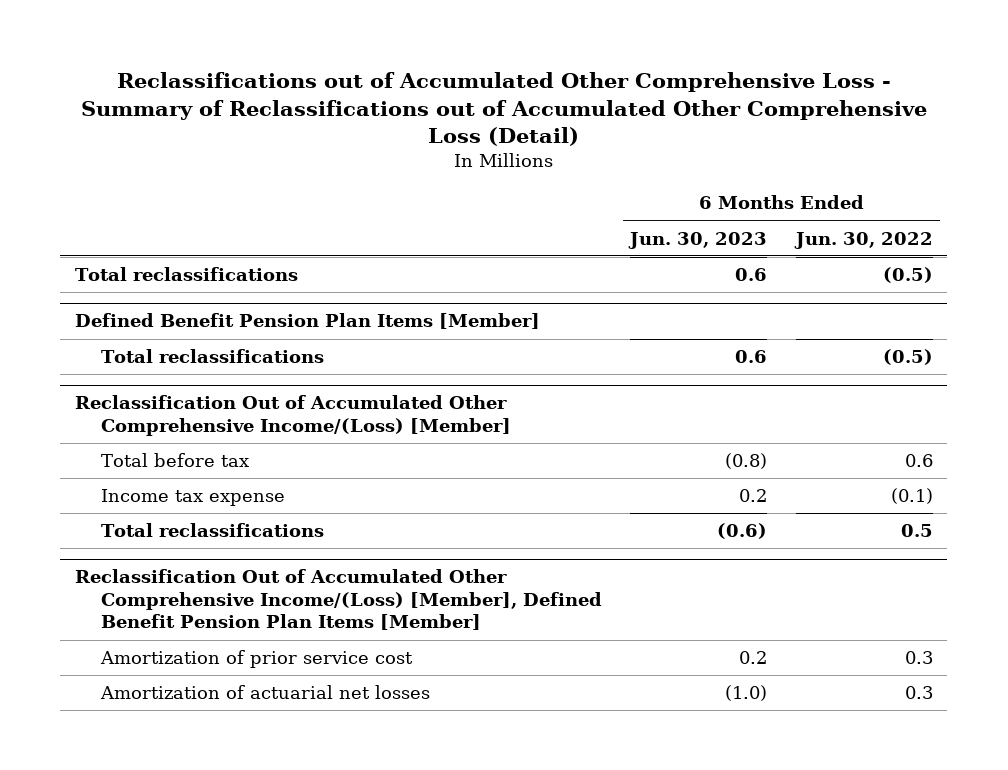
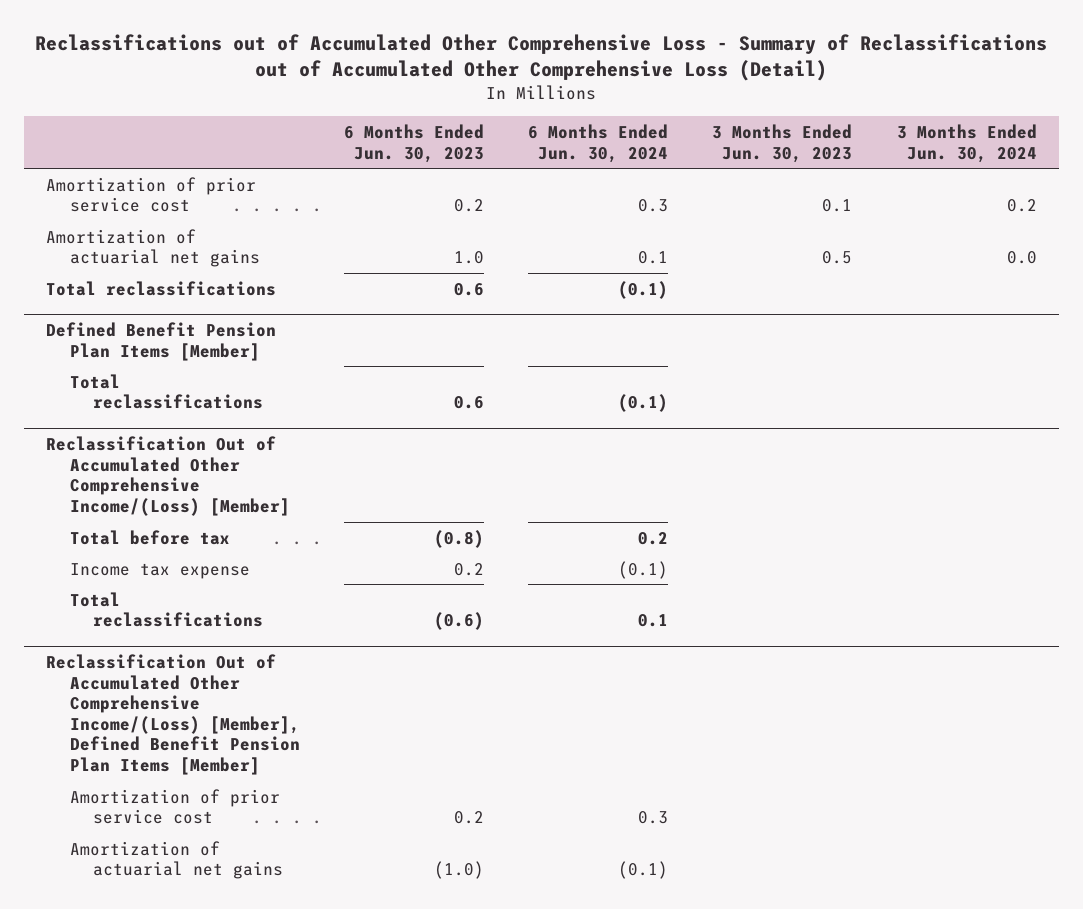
[794,231,934,249] Jun. 30, 2022 -> none
none -> [528,124,669,163] 6 Months Ended Jun. 30, 2024
none -> [712,124,853,163] 3 Months Ended Jun. 30, 2023
none -> [896,124,1037,163] 3 Months Ended Jun. 30, 2024
none -> [45,176,256,213] Amortization of prior service cost
none -> [45,228,260,268] Amortization of actuarial net gains
[99,685,430,700] Amortization of actuarial net losses -> [69,840,284,880] Amortization of actuarial net gains

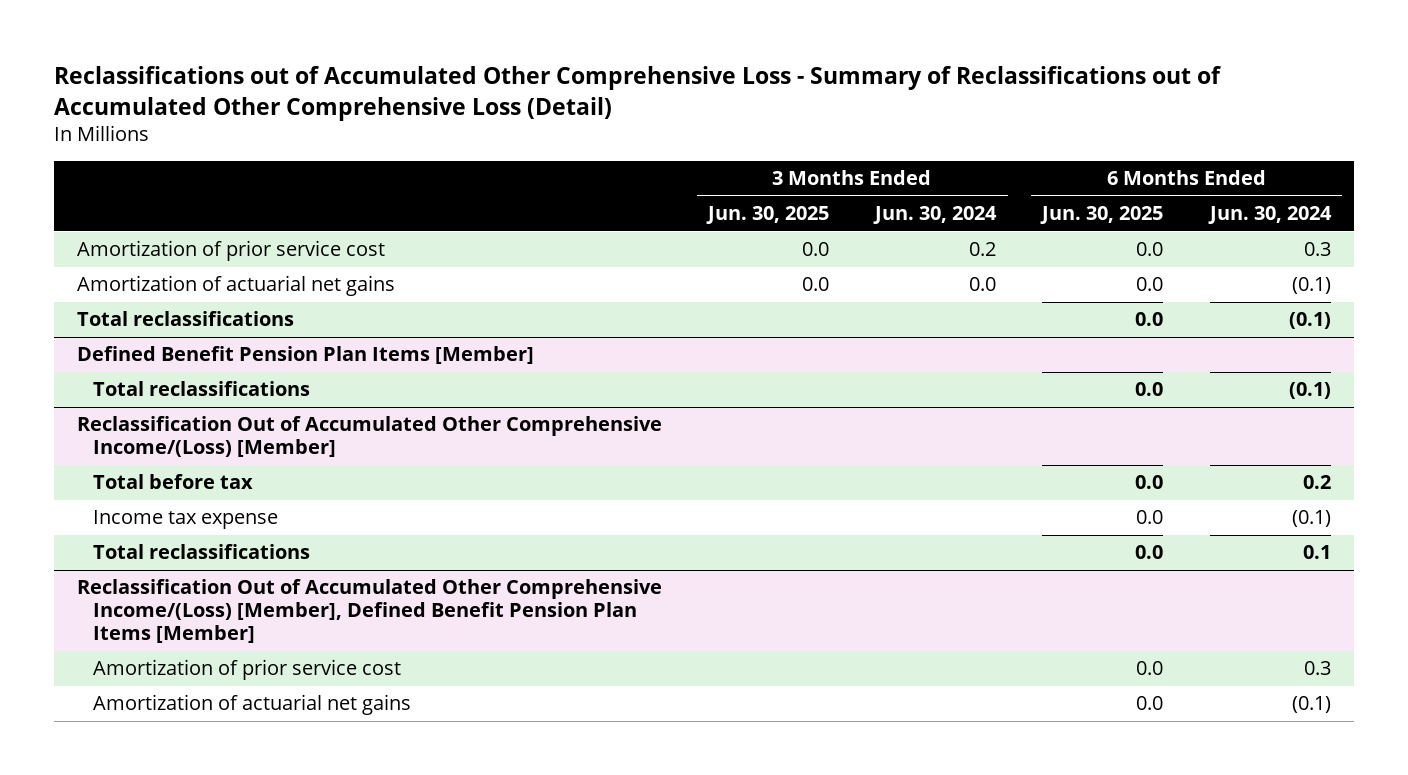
[343,124,484,163] 6 Months Ended Jun. 30, 2023 -> none
[712,124,853,163] 3 Months Ended Jun. 30, 2023 -> none
none -> [706,206,830,225] Jun. 30, 2025
none -> [1040,206,1164,225] Jun. 30, 2025
[638,251,669,265] 0.1 -> [1291,277,1331,295] (0.1)

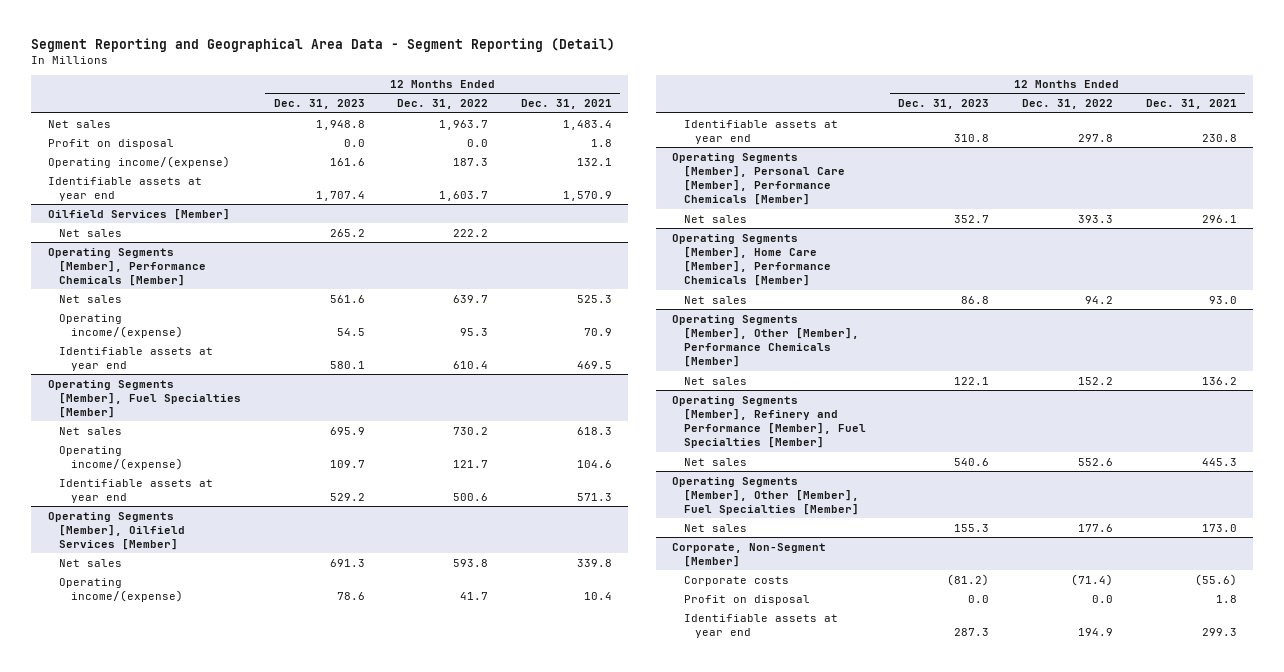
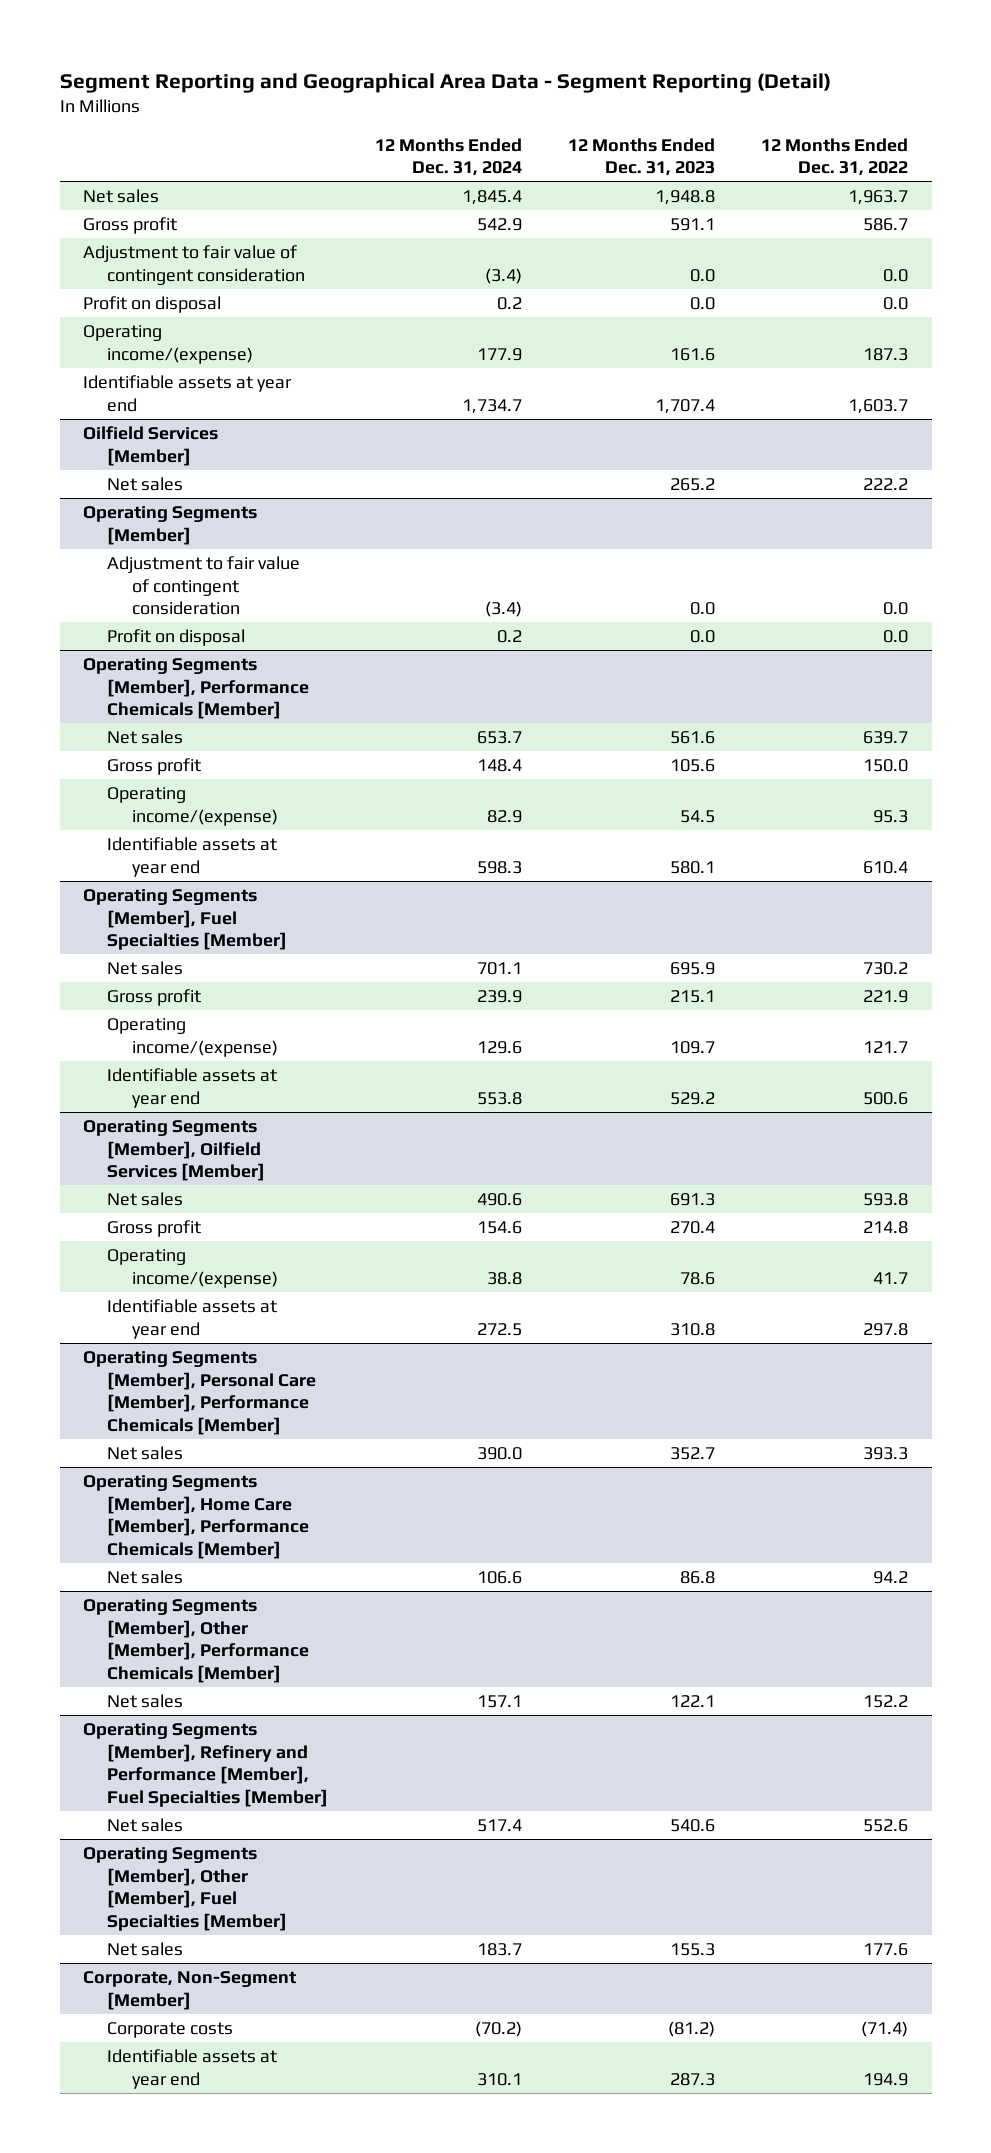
[520,99,612,110] Dec. 31, 2021 -> none
none -> [374,137,522,177] 12 Months Ended Dec. 31, 2024
none -> [82,216,177,234] Gross profit
none -> [82,244,306,285] Adjustment to fair value of contingent consideration
none -> [82,505,257,545] Operating Segments [Member]
none -> [107,555,301,616] Adjustment to fair value of contingent consideration
none -> [107,628,246,646] Profit on disposal
none -> [107,757,202,775] Gross profit
none -> [107,988,202,1006] Gross profit
none -> [107,1219,202,1237] Gross profit
[683,594,810,605] Profit on disposal -> none

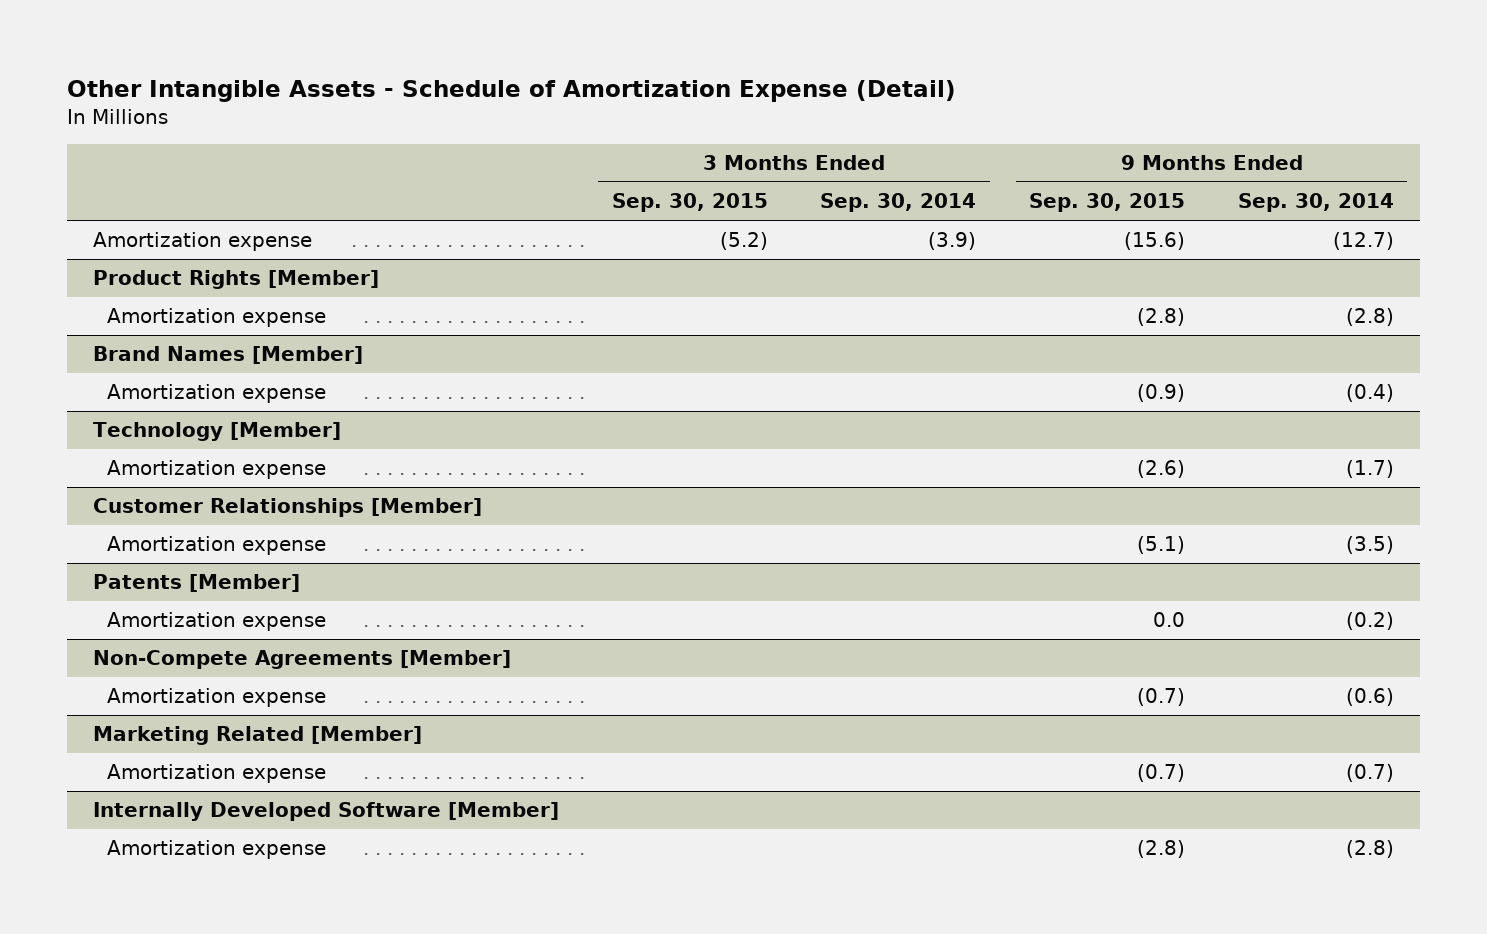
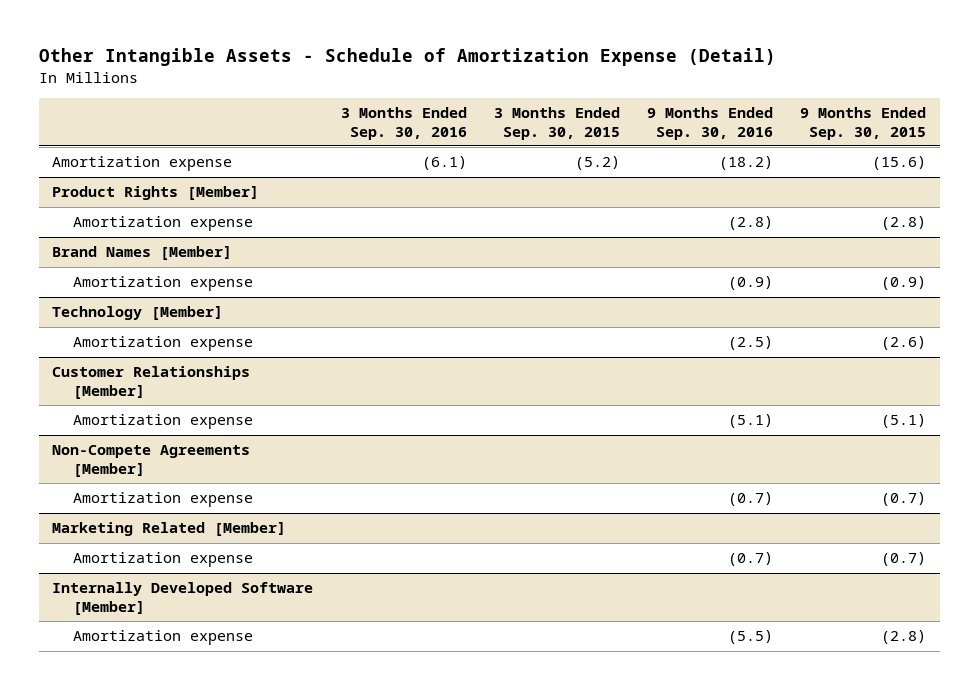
[820,193,977,213] Sep. 30, 2014 -> none
[1237,193,1394,213] Sep. 30, 2014 -> none
none -> [340,106,467,140] 3 Months Ended Sep. 30, 2016
none -> [647,106,774,140] 9 Months Ended Sep. 30, 2016
[92,574,300,593] Patents [Member] -> none
[107,612,327,632] Amortization expense -> none

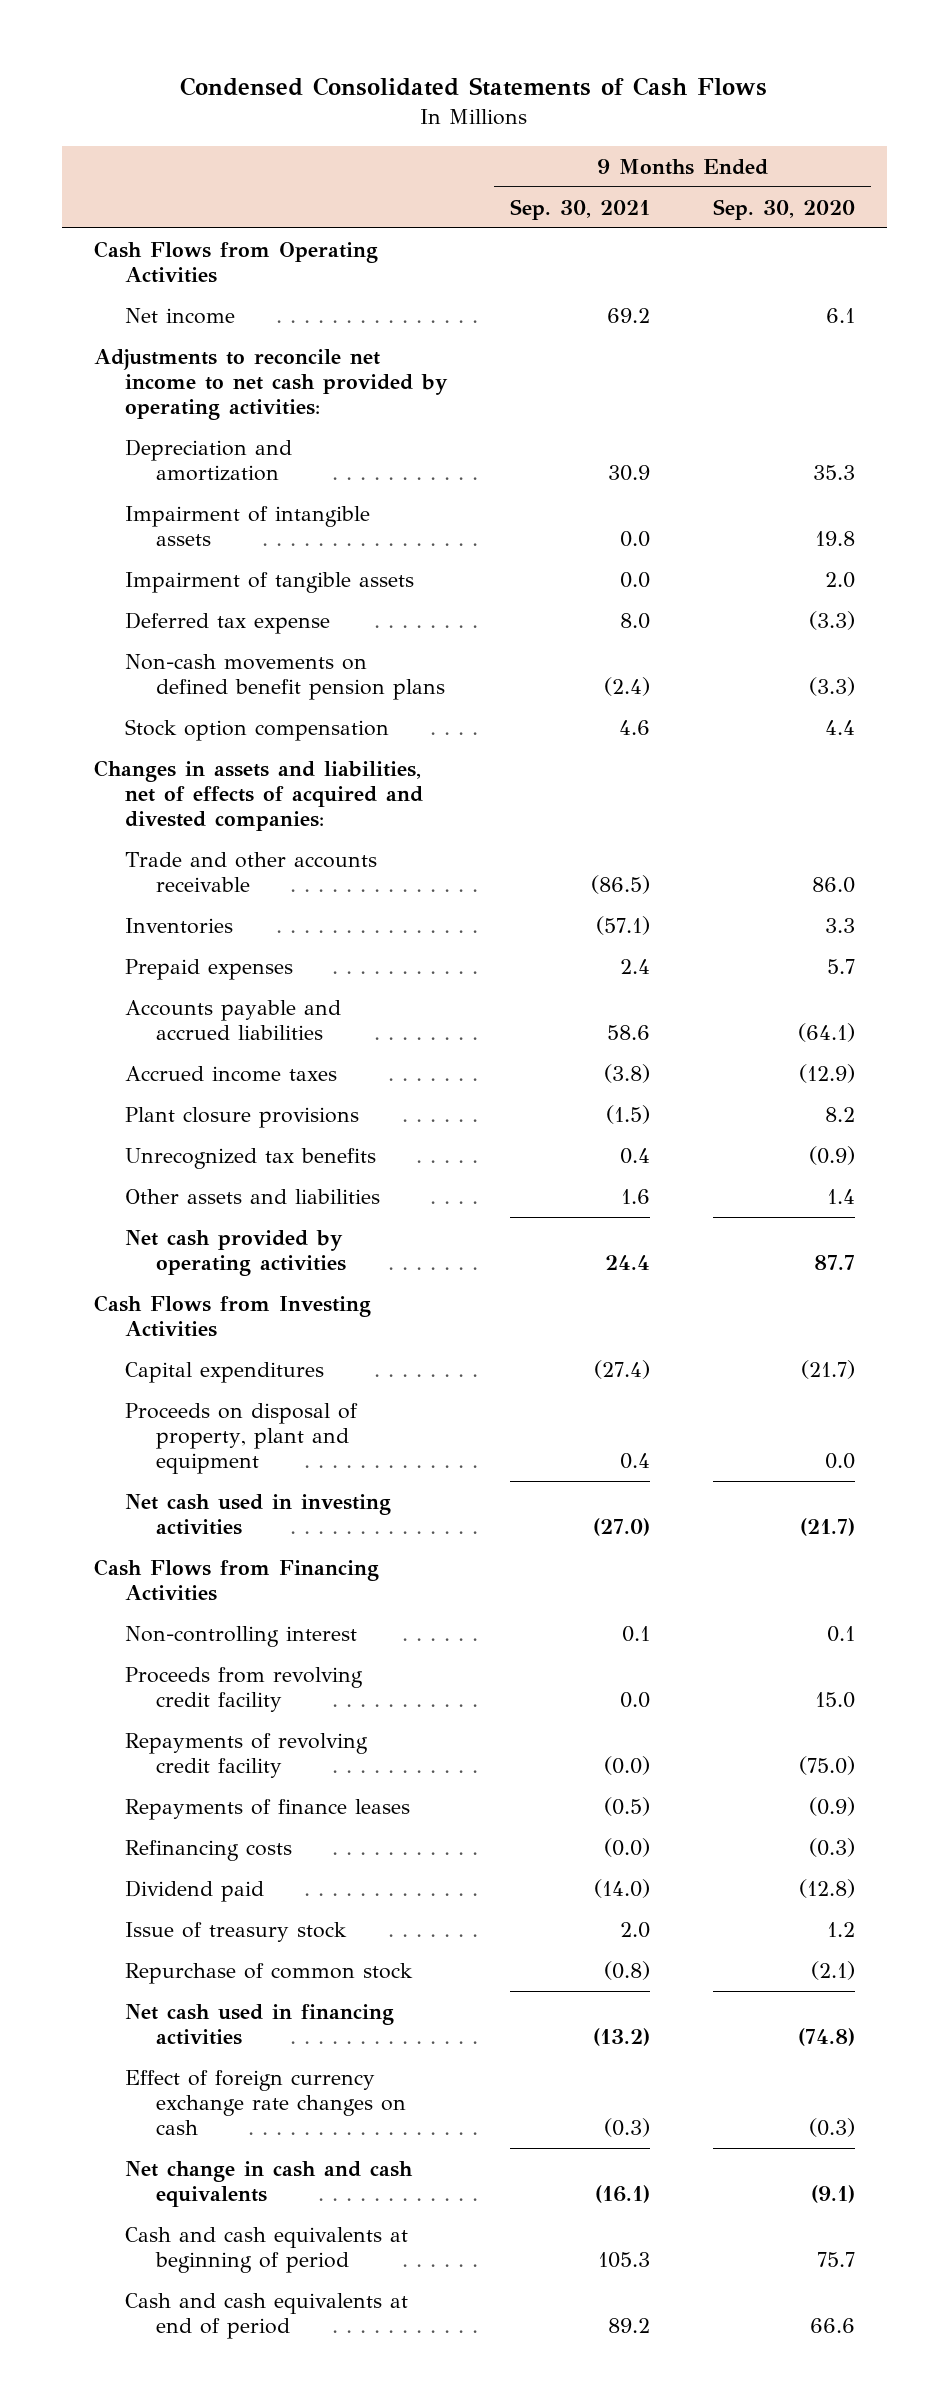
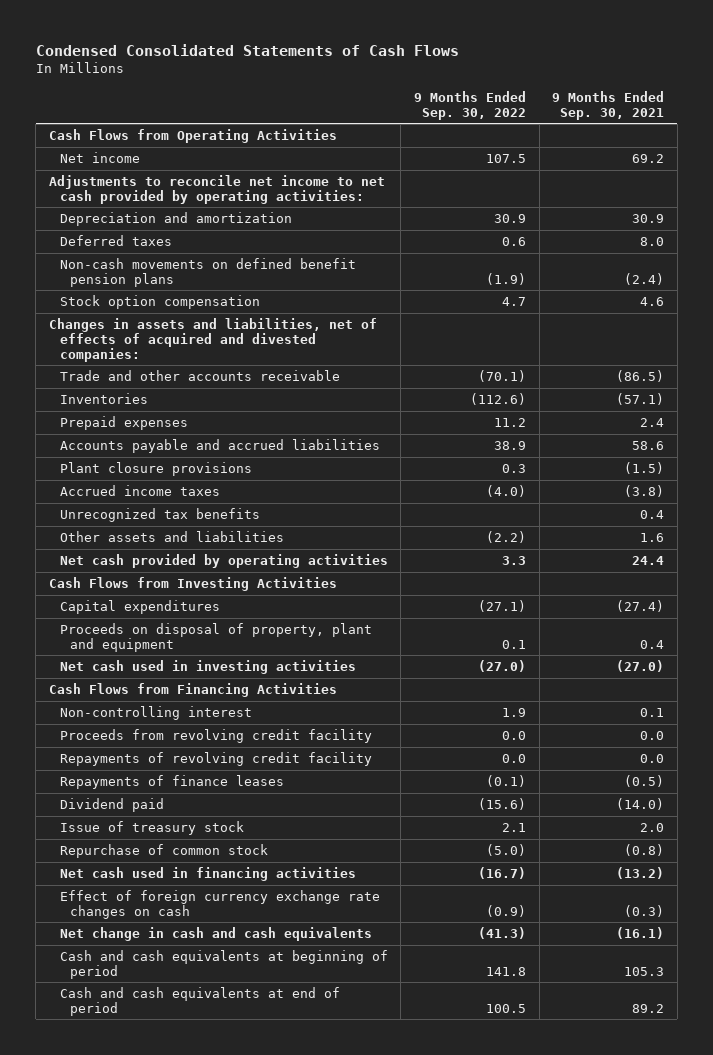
[713,198,856,220] Sep. 30, 2020 -> none
none -> [413,90,526,120] 9 Months Ended Sep. 30, 2022
[124,505,370,547] Impairment of intangible assets -> none
[124,571,414,593] Impairment of tangible assets -> none
[124,611,330,634] Deferred tax expense -> [59,234,172,246] Deferred taxes
[124,1065,337,1082] Accrued income taxes -> [59,484,220,496] Accrued income taxes
[604,1756,651,1776] (0.0) -> [640,753,665,763] 0.0
[124,1839,292,1861] Refinancing costs -> none

